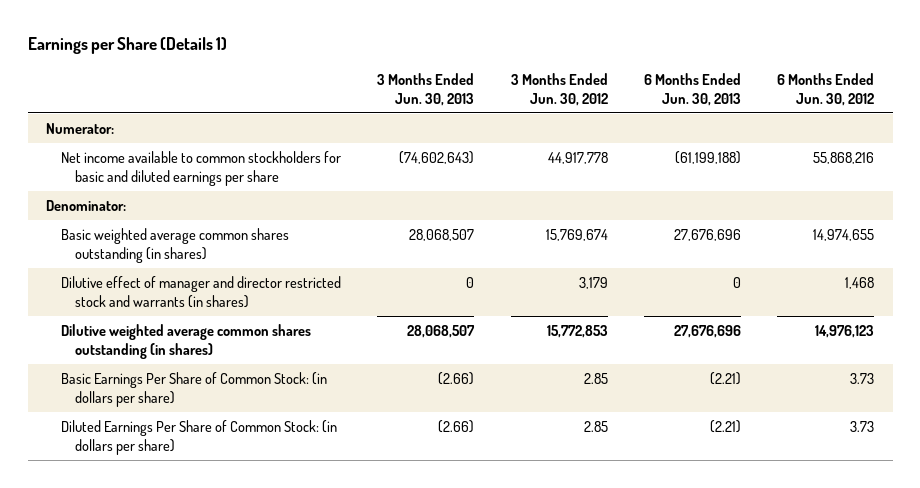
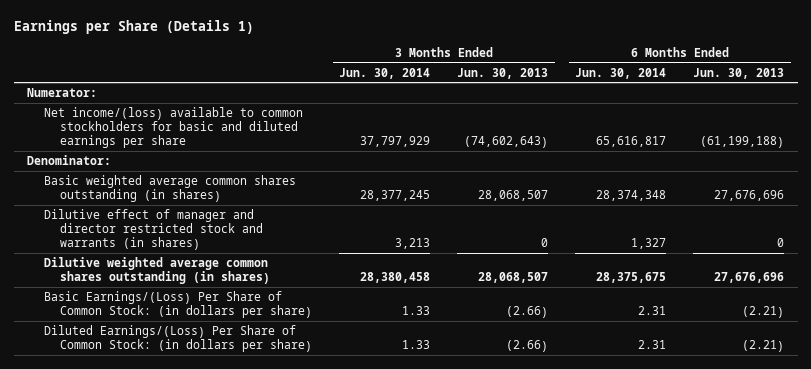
[510,72,608,106] 3 Months Ended Jun. 30, 2012 -> none
[777,72,875,106] 6 Months Ended Jun. 30, 2012 -> none
none -> [339,67,431,79] Jun. 30, 2014
none -> [575,67,667,79] Jun. 30, 2014
[60,150,341,186] Net income available to common stockholders for basic and diluted earnings per share -> [43,107,303,149] Net income/(loss) available to common stockholders for basic and diluted earnings per share
[60,371,327,407] Basic Earnings Per Share of Common Stock: (in dollars per share) -> [43,291,313,319] Basic Earnings/(Loss) Per Share of Common Stock: (in dollars per share)
[60,419,337,455] Diluted Earnings Per Share of Common Stock: (in dollars per share) -> [43,325,313,353] Diluted Earnings/(Loss) Per Share of Common Stock: (in dollars per share)

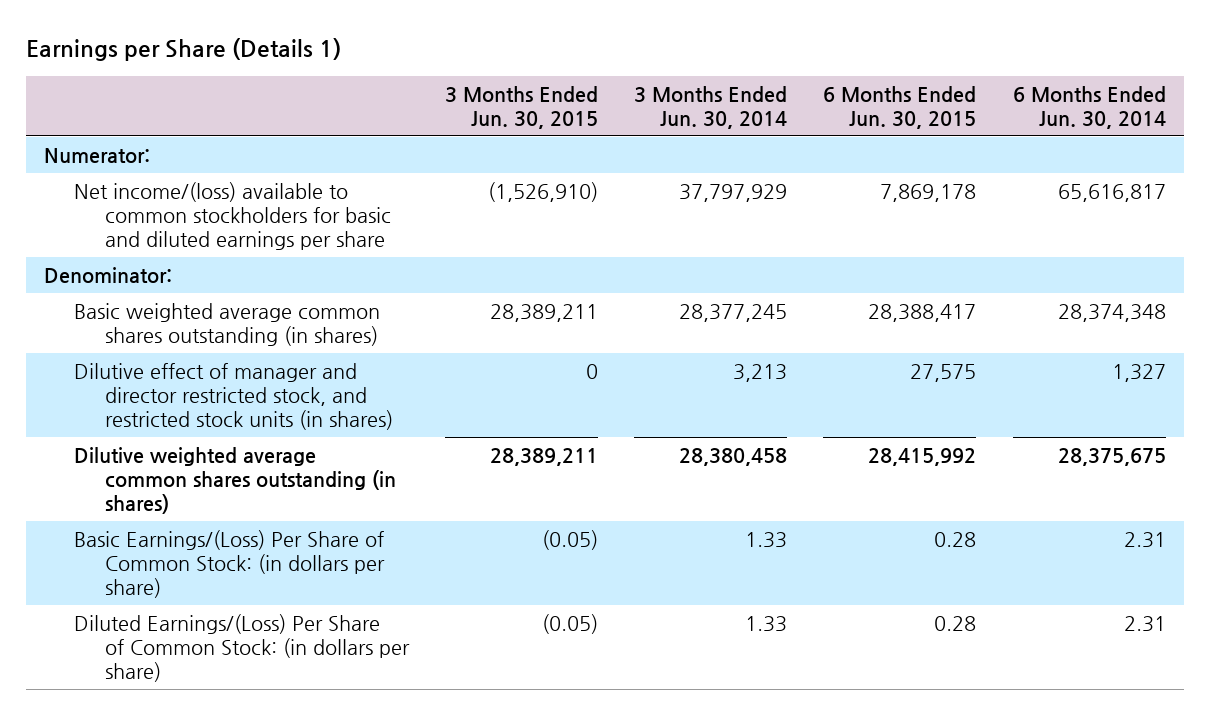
[457,67,549,79] Jun. 30, 2013 -> none
[693,67,785,79] Jun. 30, 2013 -> none
none -> [444,85,598,129] 3 Months Ended Jun. 30, 2015
none -> [823,85,977,129] 6 Months Ended Jun. 30, 2015
[43,209,264,251] Dilutive effect of manager and director restricted stock and warrants (in shares) -> [74,362,393,430] Dilutive effect of manager and director restricted stock, and restricted stock units (in shares)

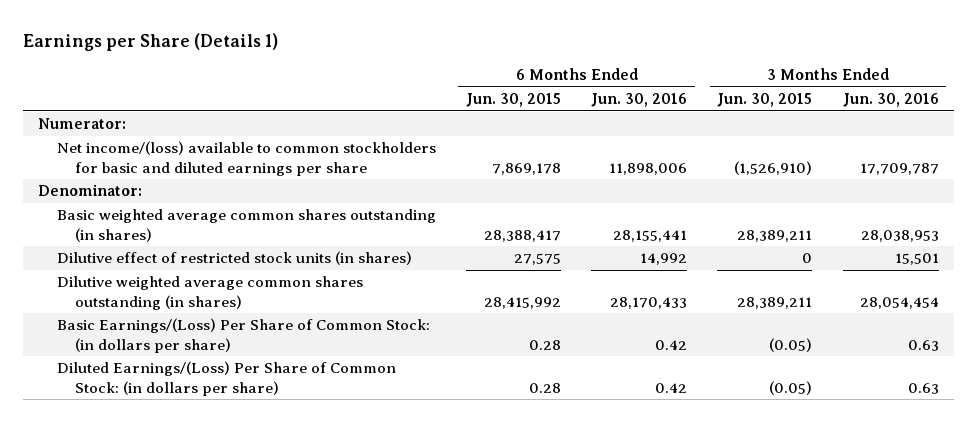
[634,85,788,129] 3 Months Ended Jun. 30, 2014 -> none
[1012,85,1166,129] 6 Months Ended Jun. 30, 2014 -> none
none -> [591,92,688,107] Jun. 30, 2016
none -> [842,92,939,107] Jun. 30, 2016
[74,362,393,430] Dilutive effect of manager and director restricted stock, and restricted stock units (in shares) -> [56,251,412,266] Dilutive effect of restricted stock units (in shares)

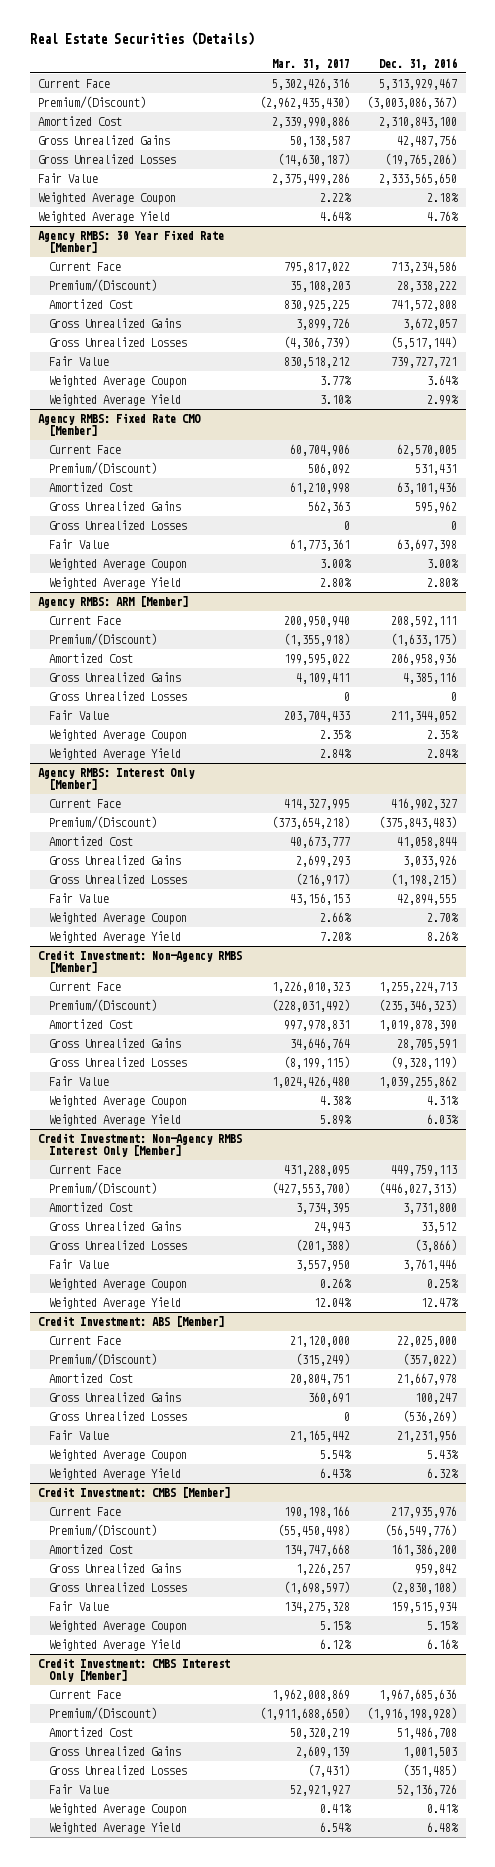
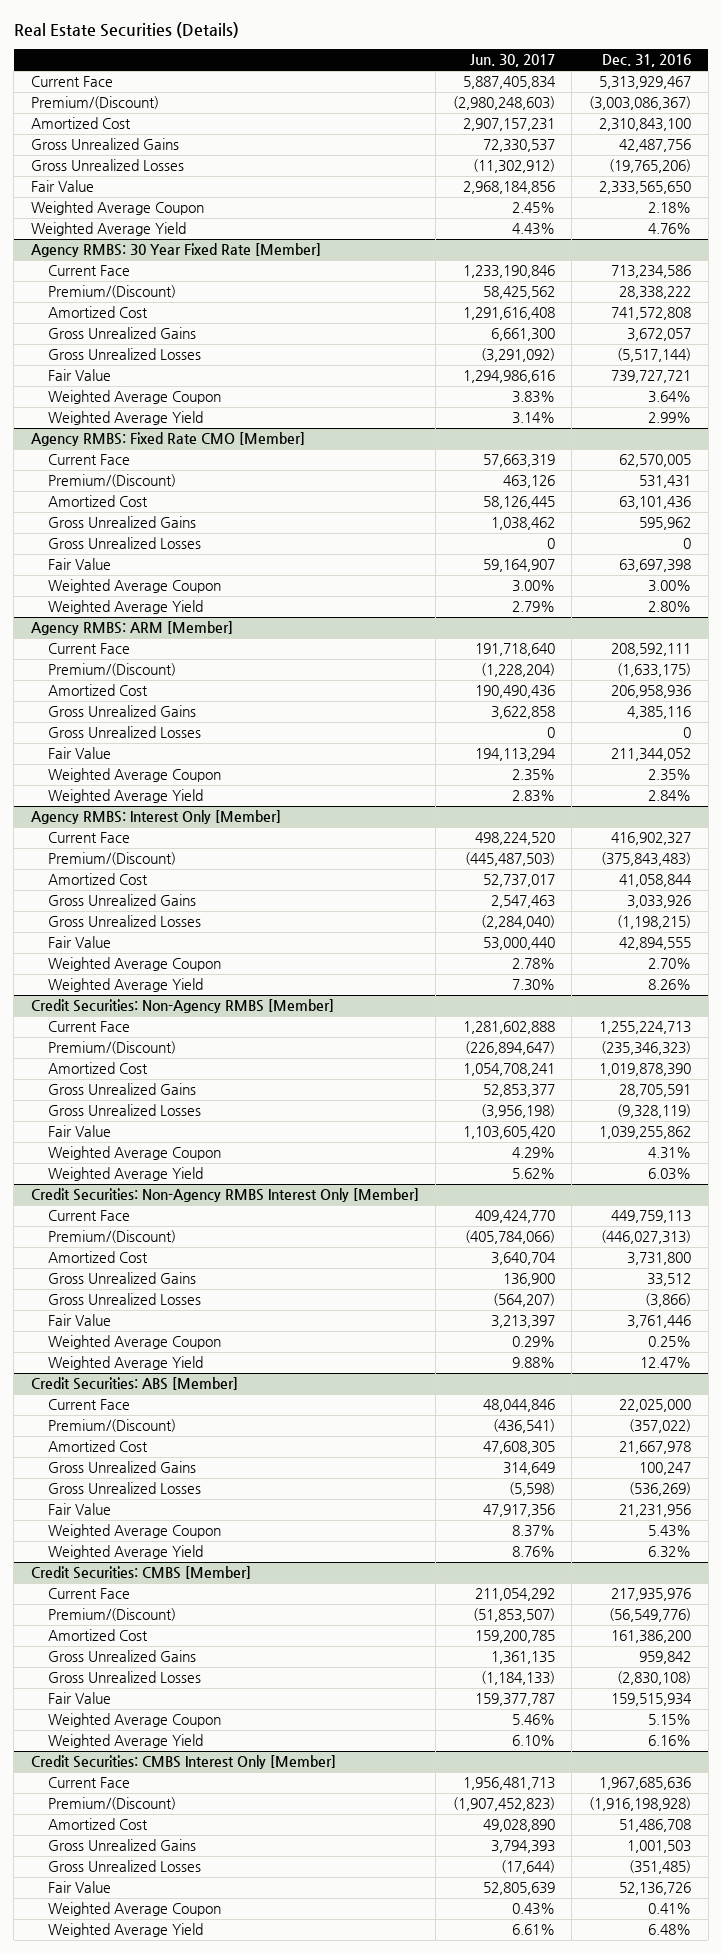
[271,58,350,70] Mar. 31, 2017 -> none
none -> [469,54,555,68] Jun. 30, 2017
[38,949,243,973] Credit Investment: Non-Agency RMBS [Member] -> [30,999,334,1014] Credit Securities: Non-Agency RMBS [Member]
[38,1132,243,1157] Credit Investment: Non-Agency RMBS Interest Only [Member] -> [30,1188,419,1203] Credit Securities: Non-Agency RMBS Interest Only [Member]
[38,1315,225,1327] Credit Investment: ABS [Member] -> [30,1377,238,1391] Credit Securities: ABS [Member]
[38,1486,231,1498] Credit Investment: CMBS [Member] -> [30,1566,251,1580] Credit Securities: CMBS [Member]
[38,1657,231,1682] Credit Investment: CMBS Interest Only [Member] -> [30,1755,336,1770] Credit Securities: CMBS Interest Only [Member]

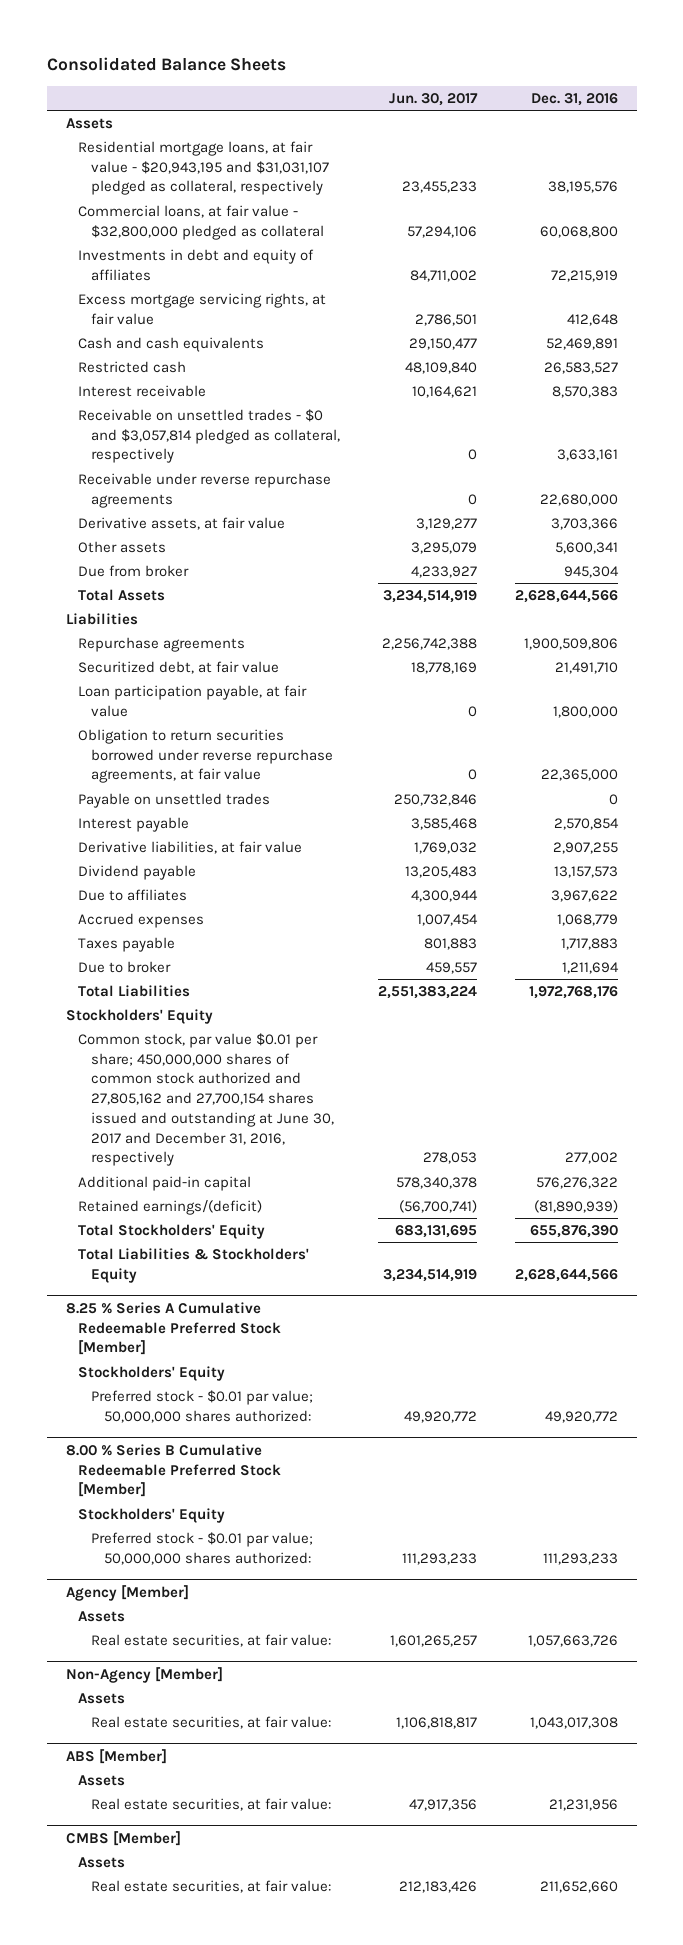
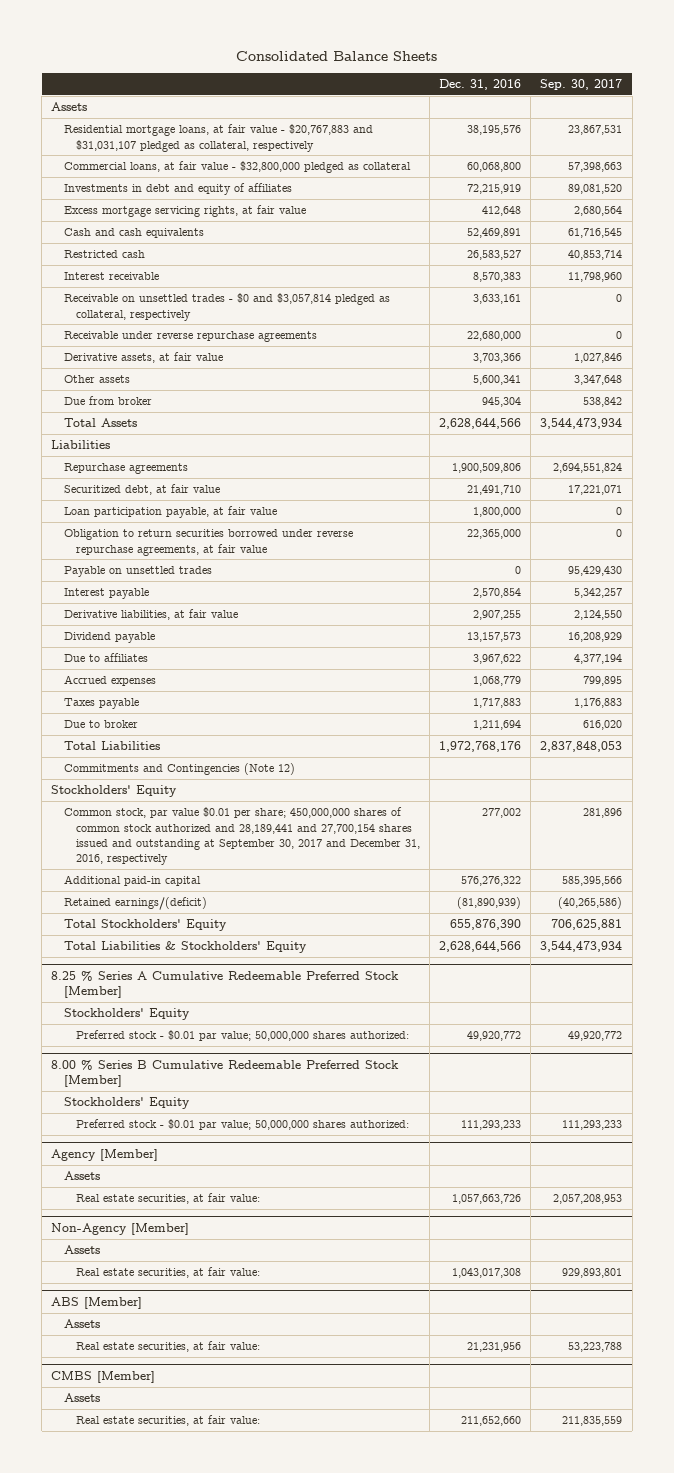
[389,92,479,106] Jun. 30, 2017 -> none
none -> [540,79,623,91] Sep. 30, 2017
[78,141,330,196] Residential mortgage loans, at fair value - $20,943,195 and $31,031,107 pledged as collateral, respectively -> [63,124,373,152] Residential mortgage loans, at fair value - $20,767,883 and $31,031,107 pledged as collateral, respectively
none -> [63,763,295,776] Commitments and Contingencies (Note 12)
[78,1033,335,1167] Common stock, par value $0.01 per share; 450,000,000 shares of common stock authorized and 27,805,162 and 27,700,154 shares issued and outstanding at June 30, 2017 and December 31, 2016, respectively -> [63,807,420,866] Common stock, par value $0.01 per share; 450,000,000 shares of common stock authorized and 28,189,441 and 27,700,154 shares issued and outstanding at September 30, 2017 and December 31, 2016, respectively

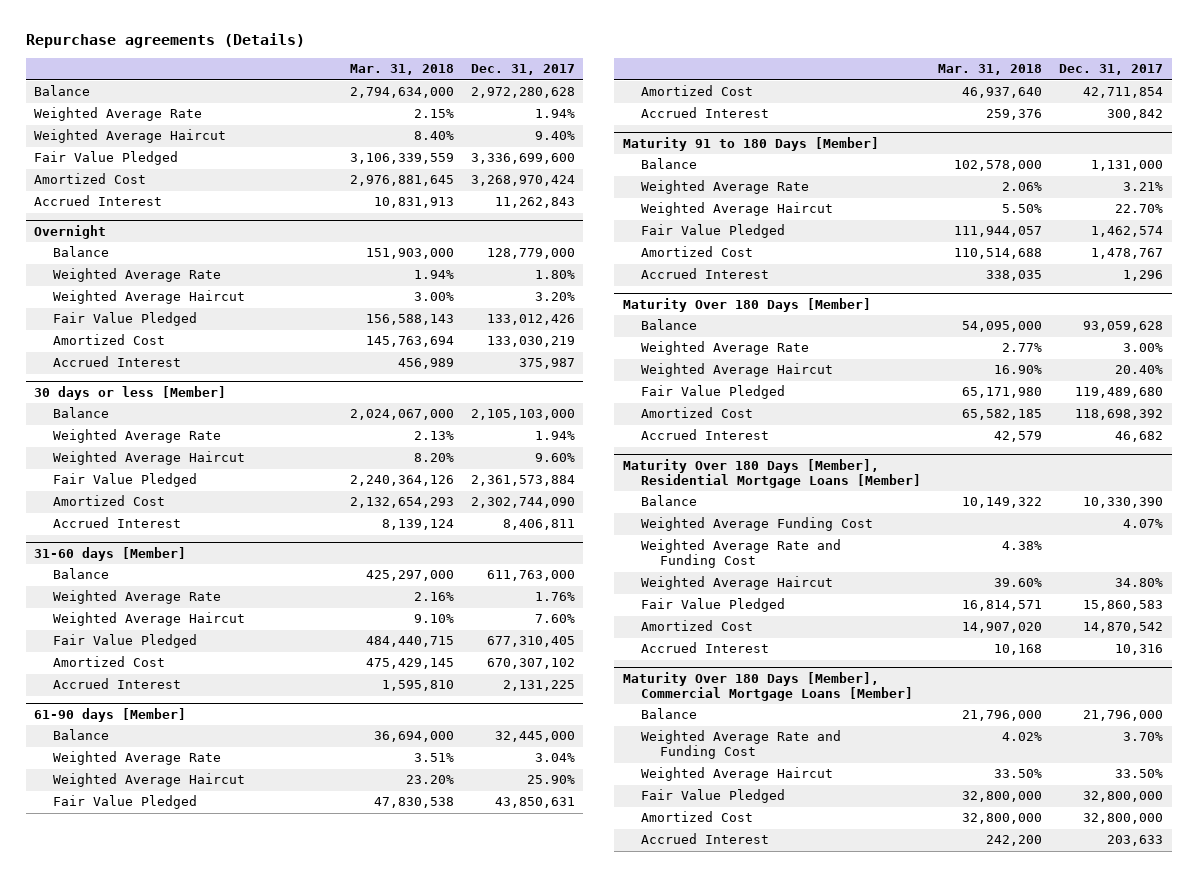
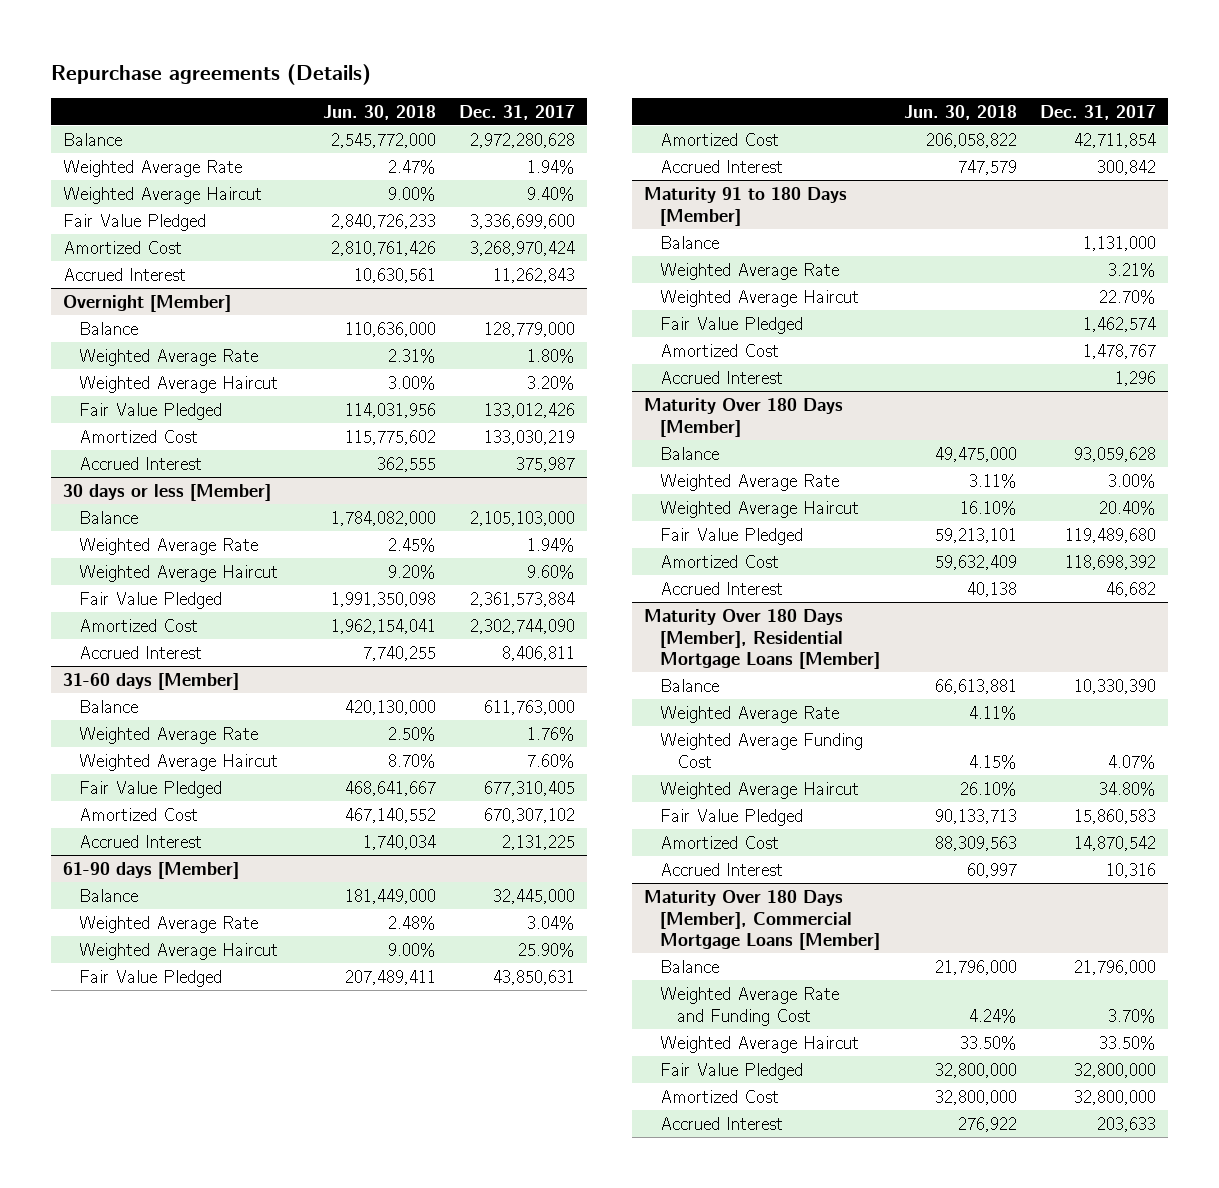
[349,64,454,76] Mar. 31, 2018 -> none
none -> [322,104,436,120] Jun. 30, 2018
[34,224,107,239] Overnight -> [62,294,231,312] Overnight [Member]
none -> [660,705,840,723] Weighted Average Rate
[641,539,842,569] Weighted Average Rate and Funding Cost -> none

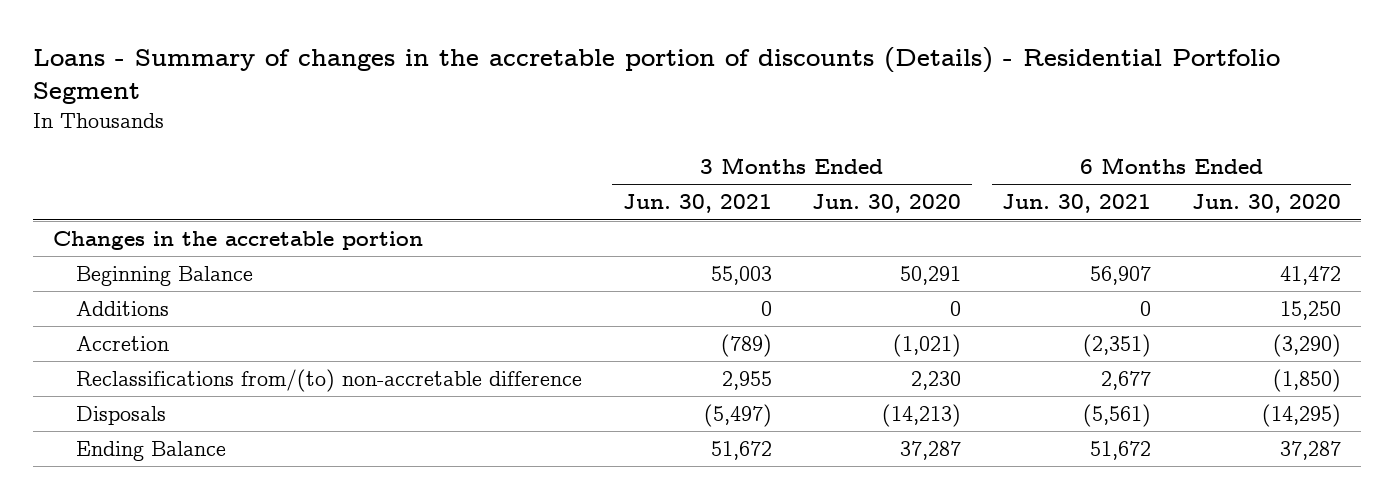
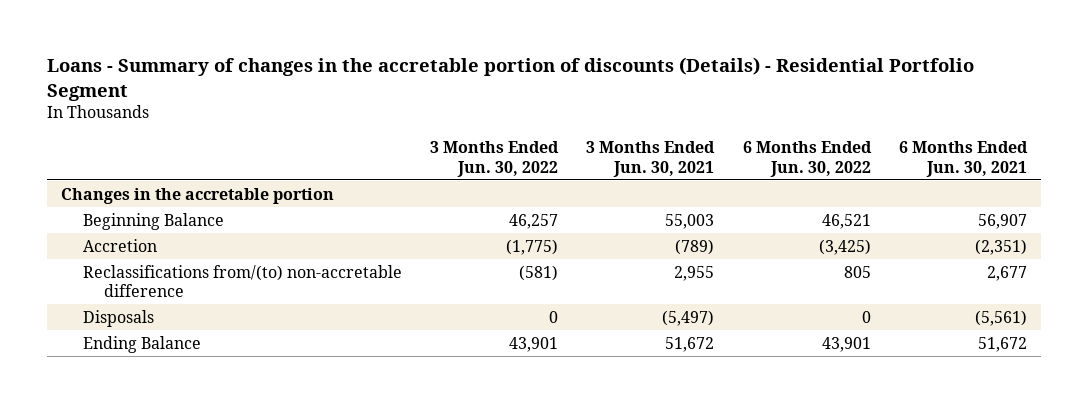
[812,194,962,214] Jun. 30, 2020 -> none
[1192,194,1342,214] Jun. 30, 2020 -> none
none -> [429,141,559,177] 3 Months Ended Jun. 30, 2022
none -> [742,141,872,177] 6 Months Ended Jun. 30, 2022
[75,300,169,316] Additions -> none

